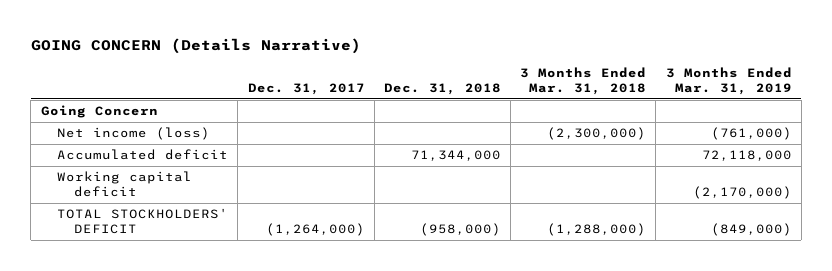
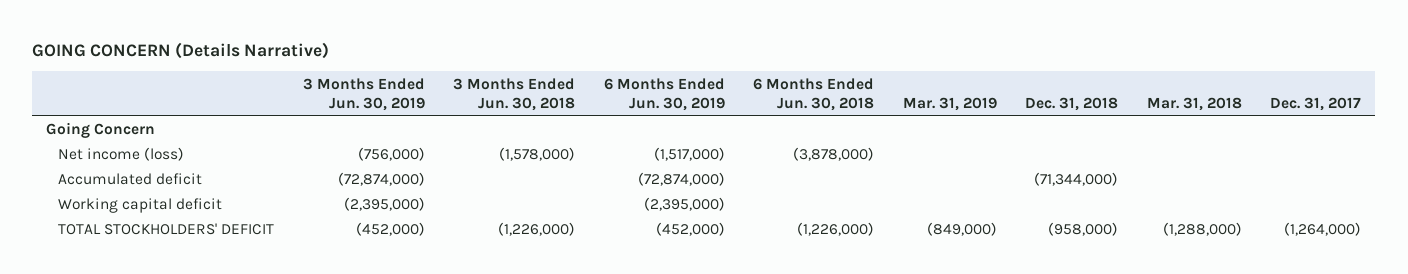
[520,67,647,95] 3 Months Ended Mar. 31, 2018 -> none
[665,67,792,95] 3 Months Ended Mar. 31, 2019 -> none
none -> [302,77,425,112] 3 Months Ended Jun. 30, 2019
none -> [453,77,576,112] 3 Months Ended Jun. 30, 2018
none -> [603,77,725,112] 6 Months Ended Jun. 30, 2019
none -> [753,77,875,112] 6 Months Ended Jun. 30, 2018
none -> [902,97,997,112] Mar. 31, 2019
none -> [1146,97,1242,112] Mar. 31, 2018
[410,150,501,162] 71,344,000 -> [1034,172,1119,187] (71,344,000)

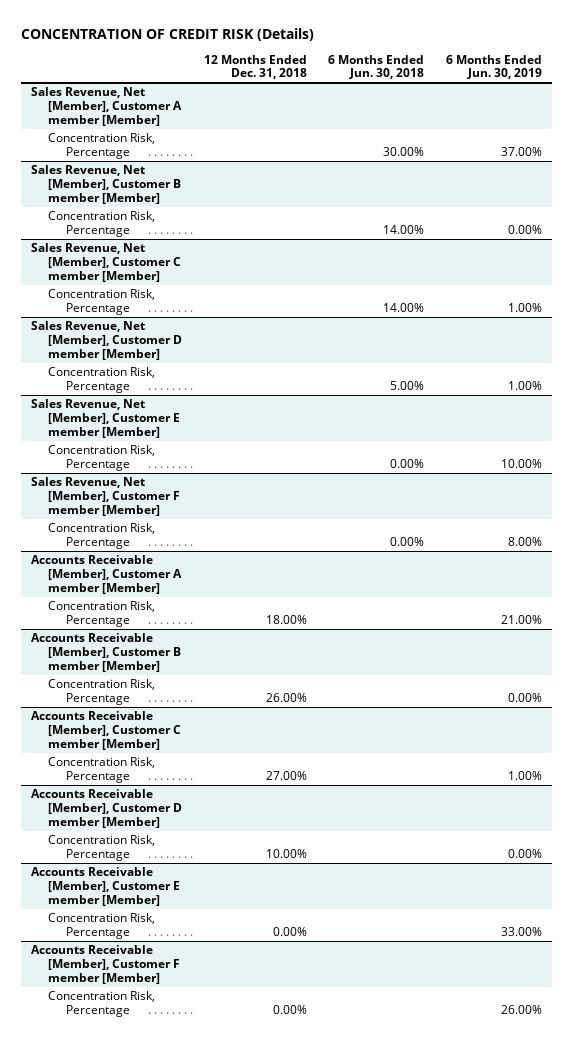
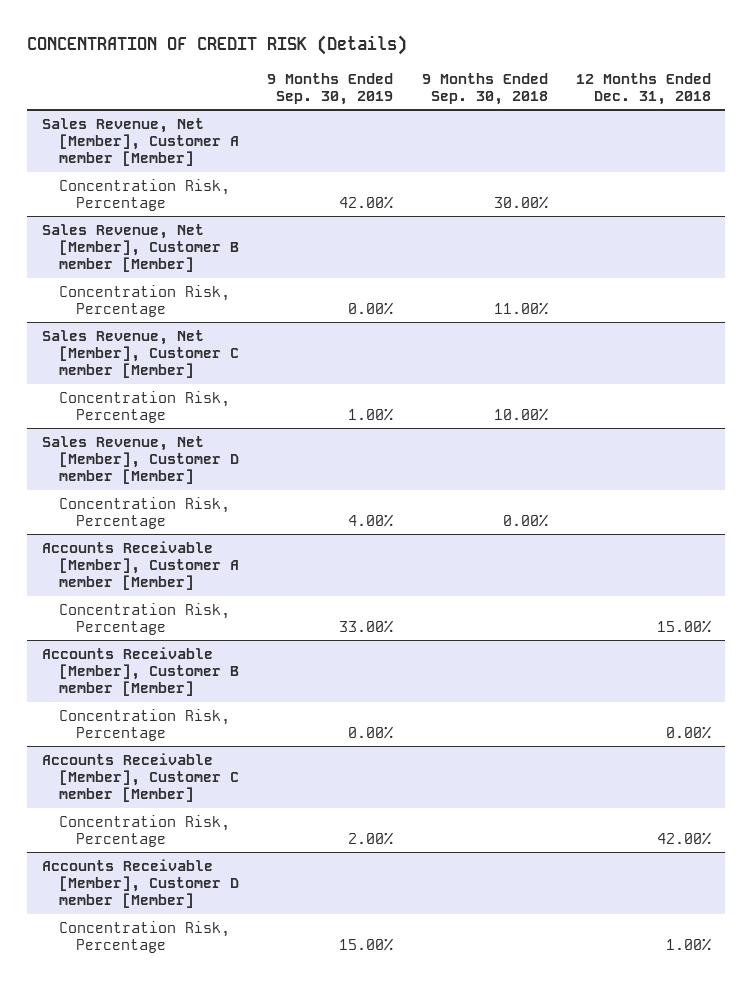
[328,54,425,80] 6 Months Ended Jun. 30, 2018 -> none
[445,54,542,80] 6 Months Ended Jun. 30, 2019 -> none
none -> [267,72,394,106] 9 Months Ended Sep. 30, 2019
none -> [421,72,548,106] 9 Months Ended Sep. 30, 2018
[31,399,181,438] Sales Revenue, Net [Member], Customer E member [Member] -> none
[48,445,156,471] Concentration Risk, Percentage -> none
[31,477,181,516] Sales Revenue, Net [Member], Customer F member [Member] -> none
[48,523,156,549] Concentration Risk, Percentage -> none
[265,614,307,624] 18.00% -> [656,620,711,634] 15.00%
[265,692,307,702] 26.00% -> [665,726,711,740] 0.00%
[265,770,307,780] 27.00% -> [656,832,711,846] 42.00%
[31,867,181,906] Accounts Receivable [Member], Customer E member [Member] -> none
[48,913,156,939] Concentration Risk, Percentage -> none
[31,945,181,984] Accounts Receivable [Member], Customer F member [Member] -> none
[48,991,156,1017] Concentration Risk, Percentage -> none
[265,848,307,858] 10.00% -> [665,938,711,952] 1.00%

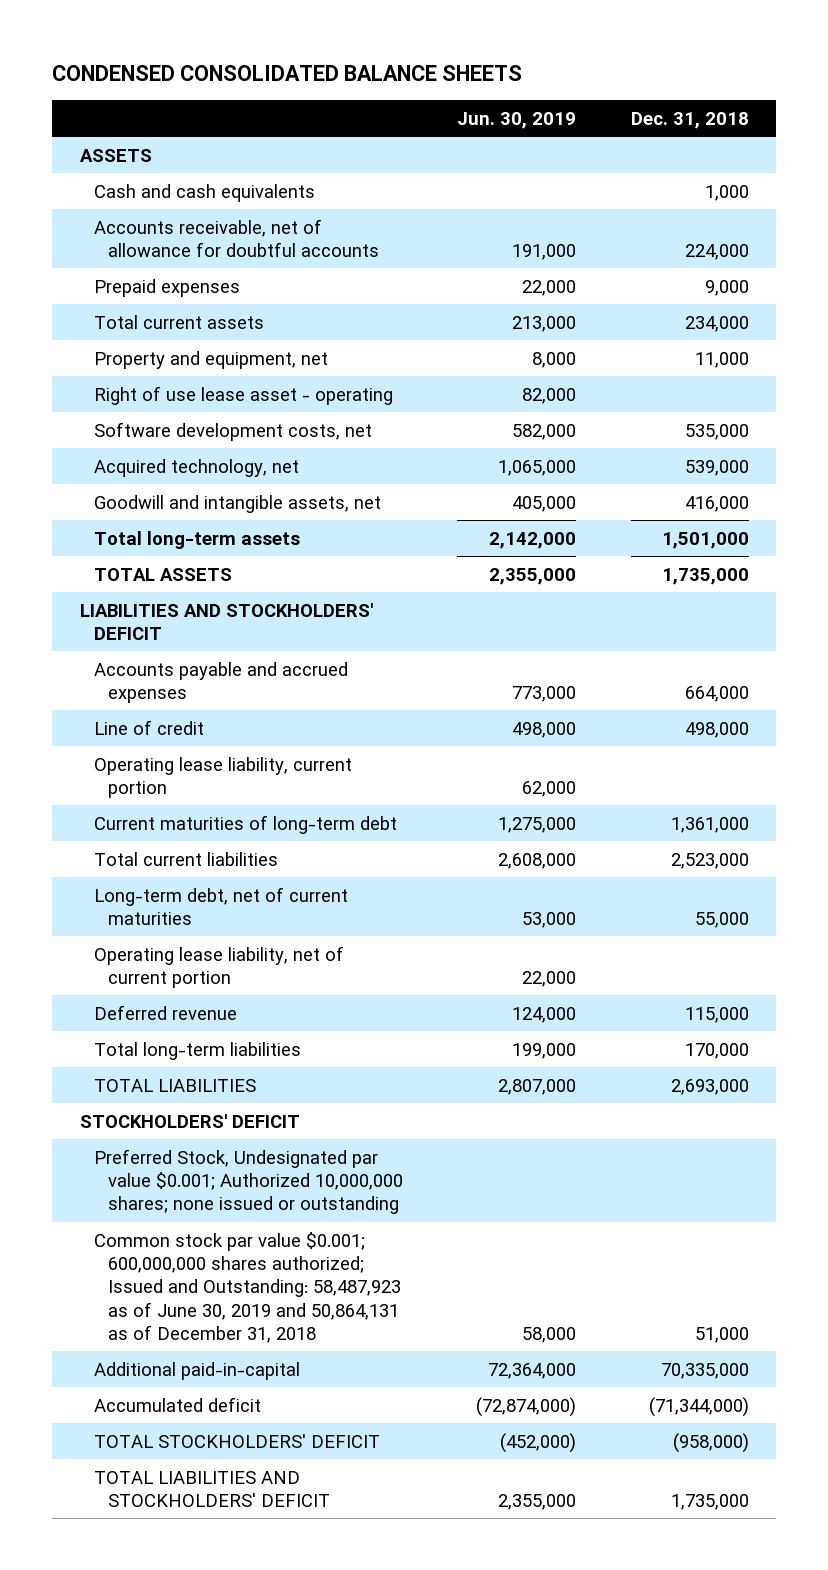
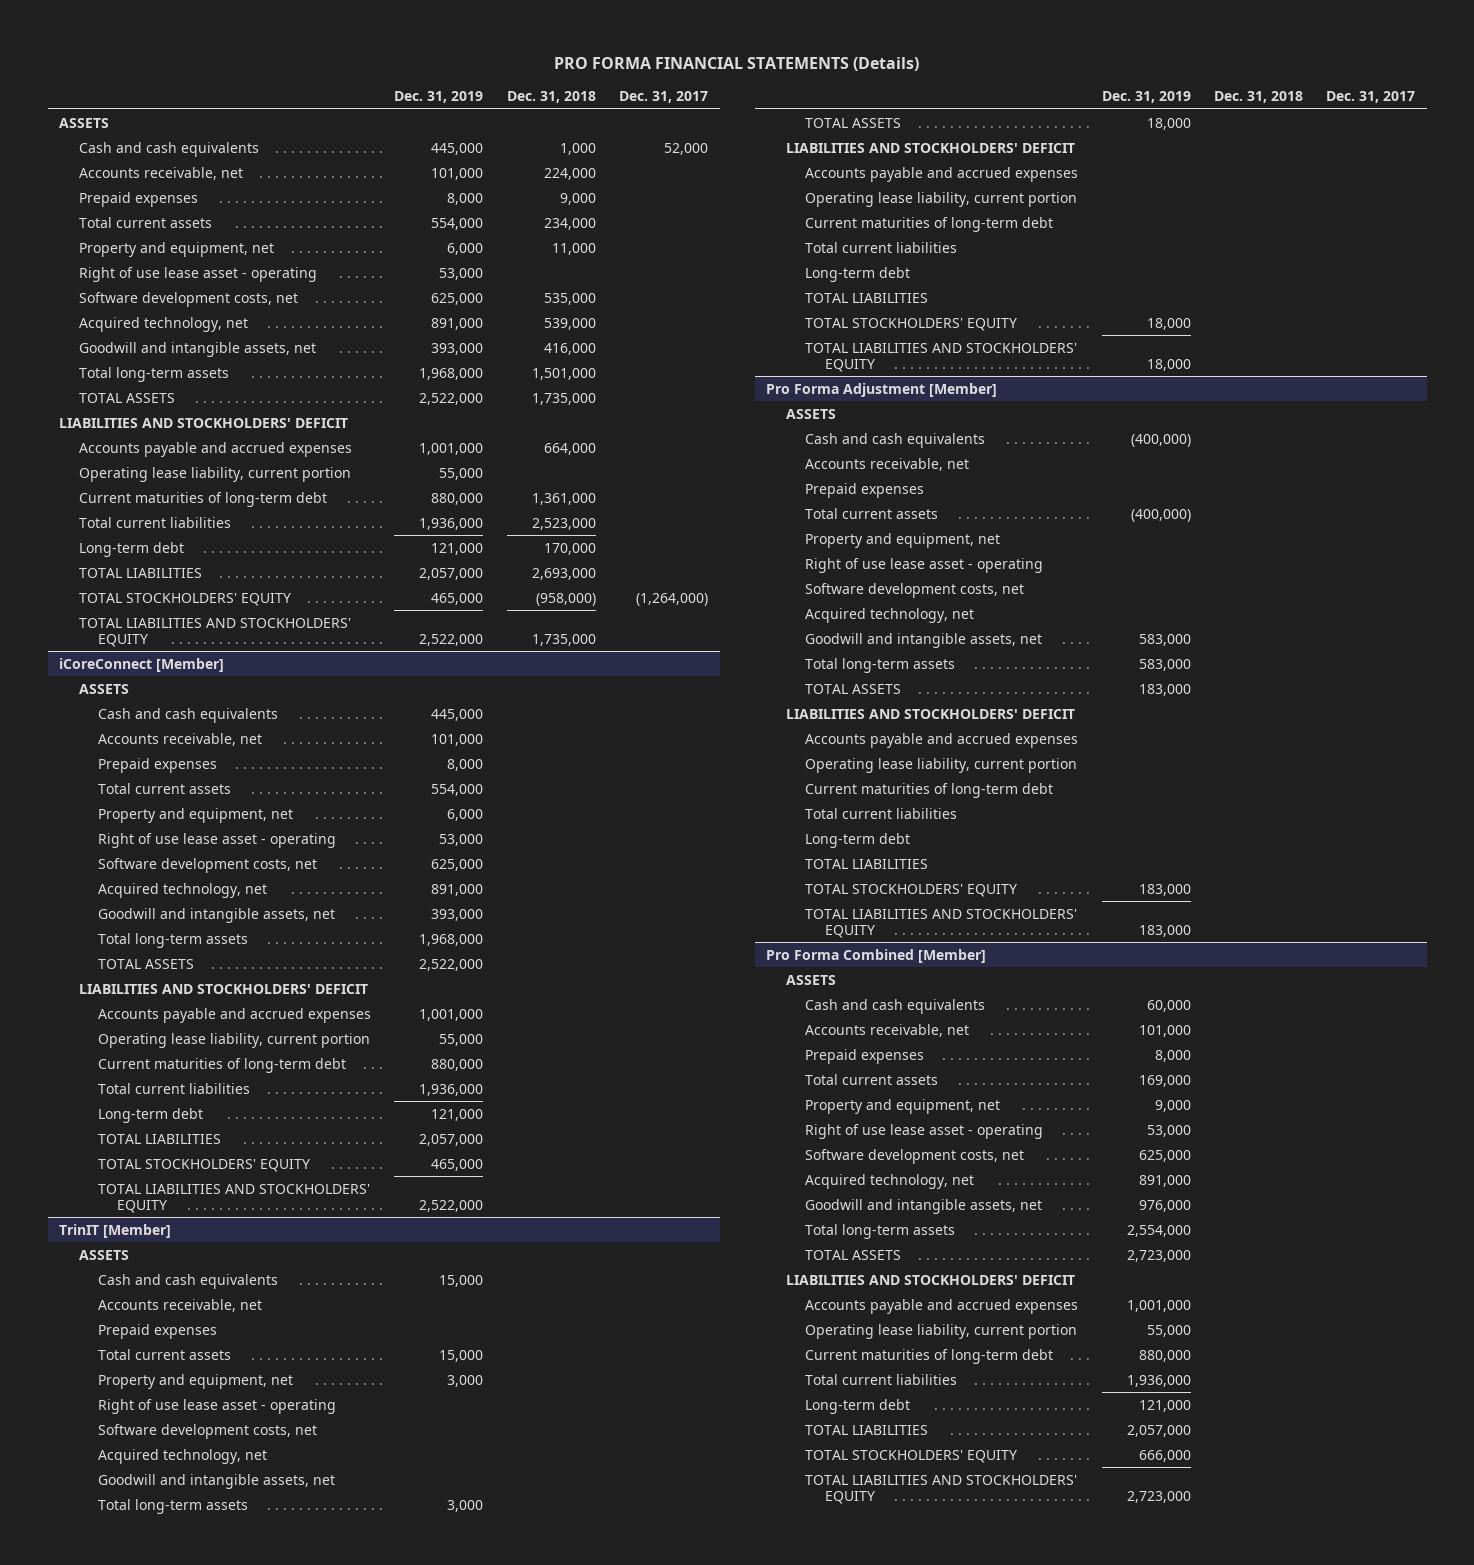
[52,65,523,82] CONDENSED CONSOLIDATED BALANCE SHEETS -> [554,57,920,72] PRO FORMA FINANCIAL STATEMENTS (Details)
[457,111,577,129] Jun. 30, 2019 -> none
none -> [394,91,484,104] Dec. 31, 2019
none -> [618,91,708,104] Dec. 31, 2017
[93,218,380,257] Accounts receivable, net of allowance for doubtful accounts -> [78,166,243,180] Accounts receivable, net
[93,719,204,735] Line of credit -> none
[93,886,348,925] Long-term debt, net of current maturities -> none
[93,945,344,988] Operating lease liability, net of current portion -> none
[93,1004,237,1020] Deferred revenue -> none
[93,1041,301,1060] Total long-term liabilities -> [78,541,184,557] Long-term debt
[79,1113,300,1128] STOCKHOLDERS' DEFICIT -> none
[93,1148,404,1215] Preferred Stock, Undesignated par value $0.001; Authorized 10,000,000 shares; none issued or outstanding -> none
[93,1231,402,1343] Common stock par value $0.001; 600,000,000 shares authorized; Issued and Outstanding: 58,487,923 as of June 30, 2019 and 50,864,131 as of December 31, 2018 -> none
[93,1361,300,1380] Additional paid-in-capital -> none
[93,1396,261,1412] Accumulated deficit -> none
[93,1433,380,1448] TOTAL STOCKHOLDERS' DEFICIT -> [78,592,291,606] TOTAL STOCKHOLDERS' EQUITY
[93,1470,331,1507] TOTAL LIABILITIES AND STOCKHOLDERS' DEFICIT -> [78,617,351,648] TOTAL LIABILITIES AND STOCKHOLDERS' EQUITY
none -> [59,657,225,672] iCoreConnect [Member]
none -> [78,683,129,694] ASSETS
none -> [97,707,278,723] Cash and cash equivalents
none -> [97,732,262,746] Accounts receivable, net
none -> [97,757,217,773] Prepaid expenses
none -> [97,782,231,794] Total current assets
none -> [97,807,293,823] Property and equipment, net
none -> [97,832,336,848] Right of use lease asset - operating
none -> [97,857,317,873] Software development costs, net
none -> [97,882,267,898] Acquired technology, net
none -> [97,907,335,923] Goodwill and intangible assets, net
none -> [97,932,248,948] Total long-term assets
none -> [97,958,194,969] TOTAL ASSETS
none -> [78,983,368,994] LIABILITIES AND STOCKHOLDERS' DEFICIT
none -> [97,1007,371,1023] Accounts payable and accrued expenses
none -> [97,1032,370,1048] Operating lease liability, current portion
none -> [97,1057,346,1073] Current maturities of long-term debt
none -> [97,1082,250,1094] Total current liabilities
none -> [97,1107,203,1123] Long-term debt
none -> [97,1133,221,1144] TOTAL LIABILITIES
none -> [97,1158,310,1172] TOTAL STOCKHOLDERS' EQUITY
none -> [97,1183,370,1214] TOTAL LIABILITIES AND STOCKHOLDERS' EQUITY
none -> [59,1223,172,1238] TrinIT [Member]
none -> [78,1249,129,1260] ASSETS
none -> [97,1273,278,1289] Cash and cash equivalents
none -> [97,1298,262,1312] Accounts receivable, net
none -> [97,1323,217,1339] Prepaid expenses
none -> [97,1348,231,1360] Total current assets
none -> [97,1373,293,1389] Property and equipment, net
none -> [97,1398,336,1414] Right of use lease asset - operating
none -> [97,1423,317,1439] Software development costs, net
none -> [97,1448,267,1464] Acquired technology, net
none -> [97,1473,335,1489] Goodwill and intangible assets, net
none -> [97,1498,248,1514] Total long-term assets
none -> [805,117,902,128] TOTAL ASSETS
none -> [785,142,1075,153] LIABILITIES AND STOCKHOLDERS' DEFICIT
none -> [805,166,1079,182] Accounts payable and accrued expenses
none -> [805,191,1078,207] Operating lease liability, current portion
none -> [805,216,1054,232] Current maturities of long-term debt
none -> [805,241,958,253] Total current liabilities
none -> [805,266,911,282] Long-term debt
none -> [805,292,929,303] TOTAL LIABILITIES
none -> [805,317,1018,331] TOTAL STOCKHOLDERS' EQUITY
none -> [805,342,1078,373] TOTAL LIABILITIES AND STOCKHOLDERS' EQUITY
none -> [766,382,998,397] Pro Forma Adjustment [Member]
none -> [785,408,836,419] ASSETS
none -> [805,432,986,448] Cash and cash equivalents
none -> [805,457,970,471] Accounts receivable, net
none -> [805,482,925,498] Prepaid expenses
none -> [805,507,939,519] Total current assets
none -> [805,532,1001,548] Property and equipment, net
none -> [805,557,1044,573] Right of use lease asset - operating
none -> [805,582,1025,598] Software development costs, net
none -> [805,607,975,623] Acquired technology, net
none -> [805,632,1043,648] Goodwill and intangible assets, net
none -> [805,657,956,673] Total long-term assets
none -> [805,683,902,694] TOTAL ASSETS
none -> [785,708,1075,719] LIABILITIES AND STOCKHOLDERS' DEFICIT
none -> [805,732,1079,748] Accounts payable and accrued expenses
none -> [805,757,1078,773] Operating lease liability, current portion
none -> [805,782,1054,798] Current maturities of long-term debt
none -> [805,807,958,819] Total current liabilities
none -> [805,832,911,848] Long-term debt
none -> [805,858,929,869] TOTAL LIABILITIES
none -> [805,883,1018,897] TOTAL STOCKHOLDERS' EQUITY
none -> [805,908,1078,939] TOTAL LIABILITIES AND STOCKHOLDERS' EQUITY
none -> [766,948,987,963] Pro Forma Combined [Member]
none -> [785,974,836,985] ASSETS
none -> [805,998,986,1014] Cash and cash equivalents
none -> [805,1023,970,1037] Accounts receivable, net
none -> [805,1048,925,1064] Prepaid expenses
none -> [805,1073,939,1085] Total current assets
none -> [805,1098,1001,1114] Property and equipment, net
none -> [805,1123,1044,1139] Right of use lease asset - operating
none -> [805,1148,1025,1164] Software development costs, net
none -> [805,1173,975,1189] Acquired technology, net
none -> [805,1198,1043,1214] Goodwill and intangible assets, net
none -> [805,1223,956,1239] Total long-term assets
none -> [805,1249,902,1260] TOTAL ASSETS
none -> [785,1274,1075,1285] LIABILITIES AND STOCKHOLDERS' DEFICIT
none -> [805,1298,1079,1314] Accounts payable and accrued expenses
none -> [805,1323,1078,1339] Operating lease liability, current portion
none -> [805,1348,1054,1364] Current maturities of long-term debt
none -> [805,1373,958,1385] Total current liabilities
none -> [805,1398,911,1414] Long-term debt
none -> [805,1424,929,1435] TOTAL LIABILITIES
none -> [805,1449,1018,1463] TOTAL STOCKHOLDERS' EQUITY
none -> [805,1474,1078,1505] TOTAL LIABILITIES AND STOCKHOLDERS' EQUITY

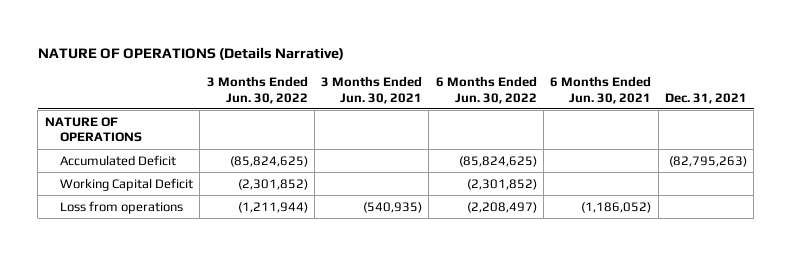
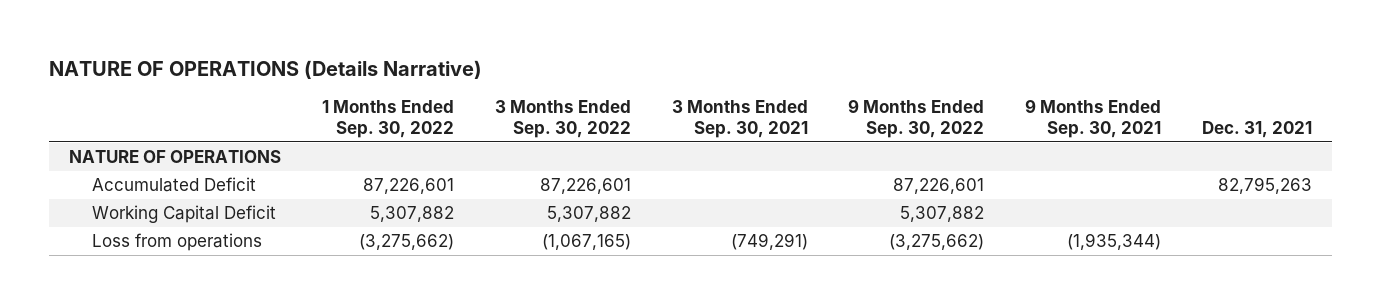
[206,76,308,104] 3 Months Ended Jun. 30, 2022 -> none
[321,76,423,104] 3 Months Ended Jun. 30, 2021 -> none
[435,76,537,104] 6 Months Ended Jun. 30, 2022 -> none
[550,76,652,104] 6 Months Ended Jun. 30, 2021 -> none
none -> [322,100,455,138] 1 Months Ended Sep. 30, 2022
none -> [494,100,631,138] 3 Months Ended Sep. 30, 2022
none -> [671,100,808,138] 3 Months Ended Sep. 30, 2021
none -> [848,99,985,138] 9 Months Ended Sep. 30, 2022
none -> [1025,99,1162,138] 9 Months Ended Sep. 30, 2021
[668,155,747,167] (82,795,263) -> [1217,177,1312,195] 82,795,263

